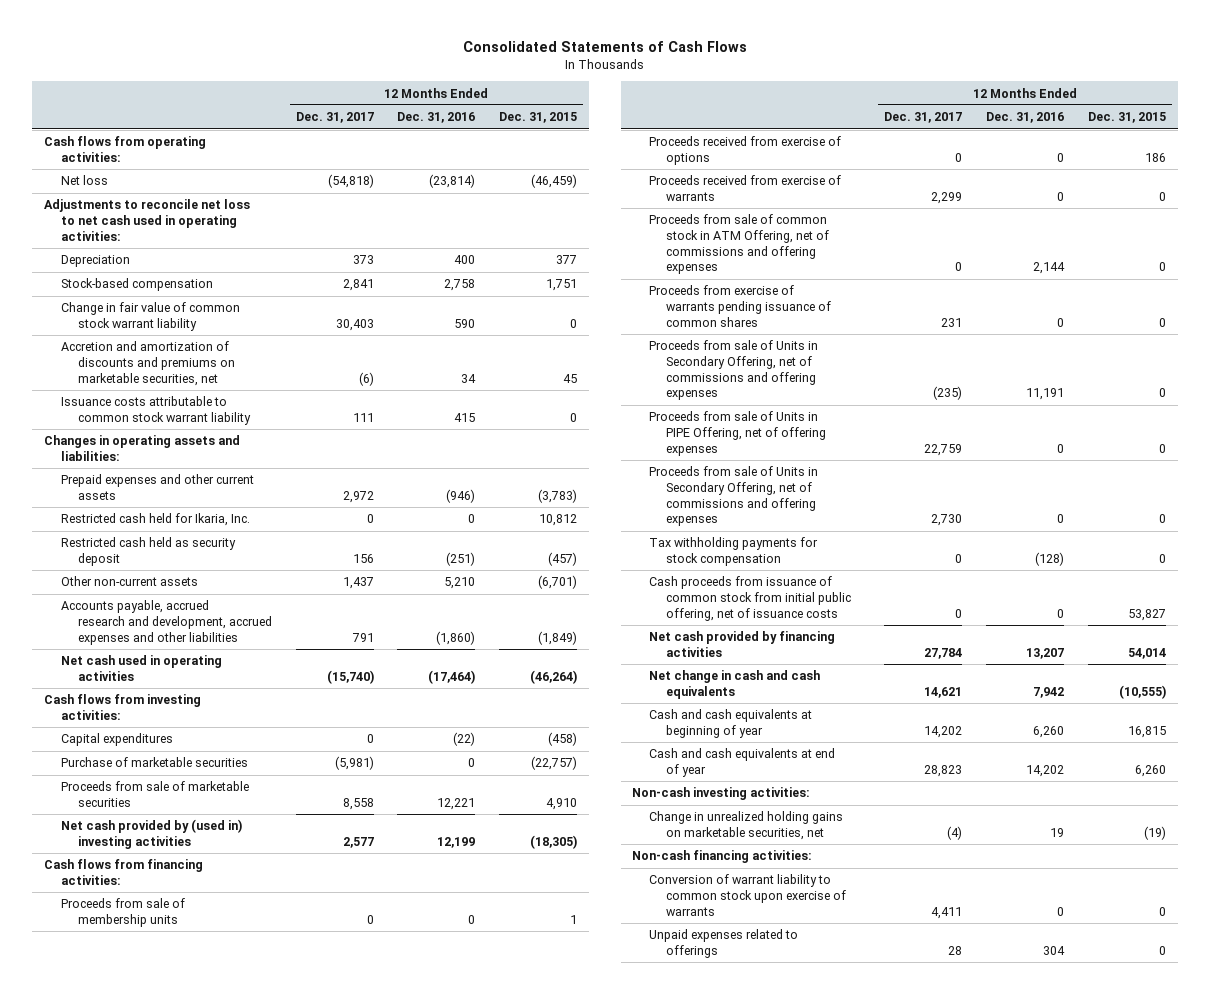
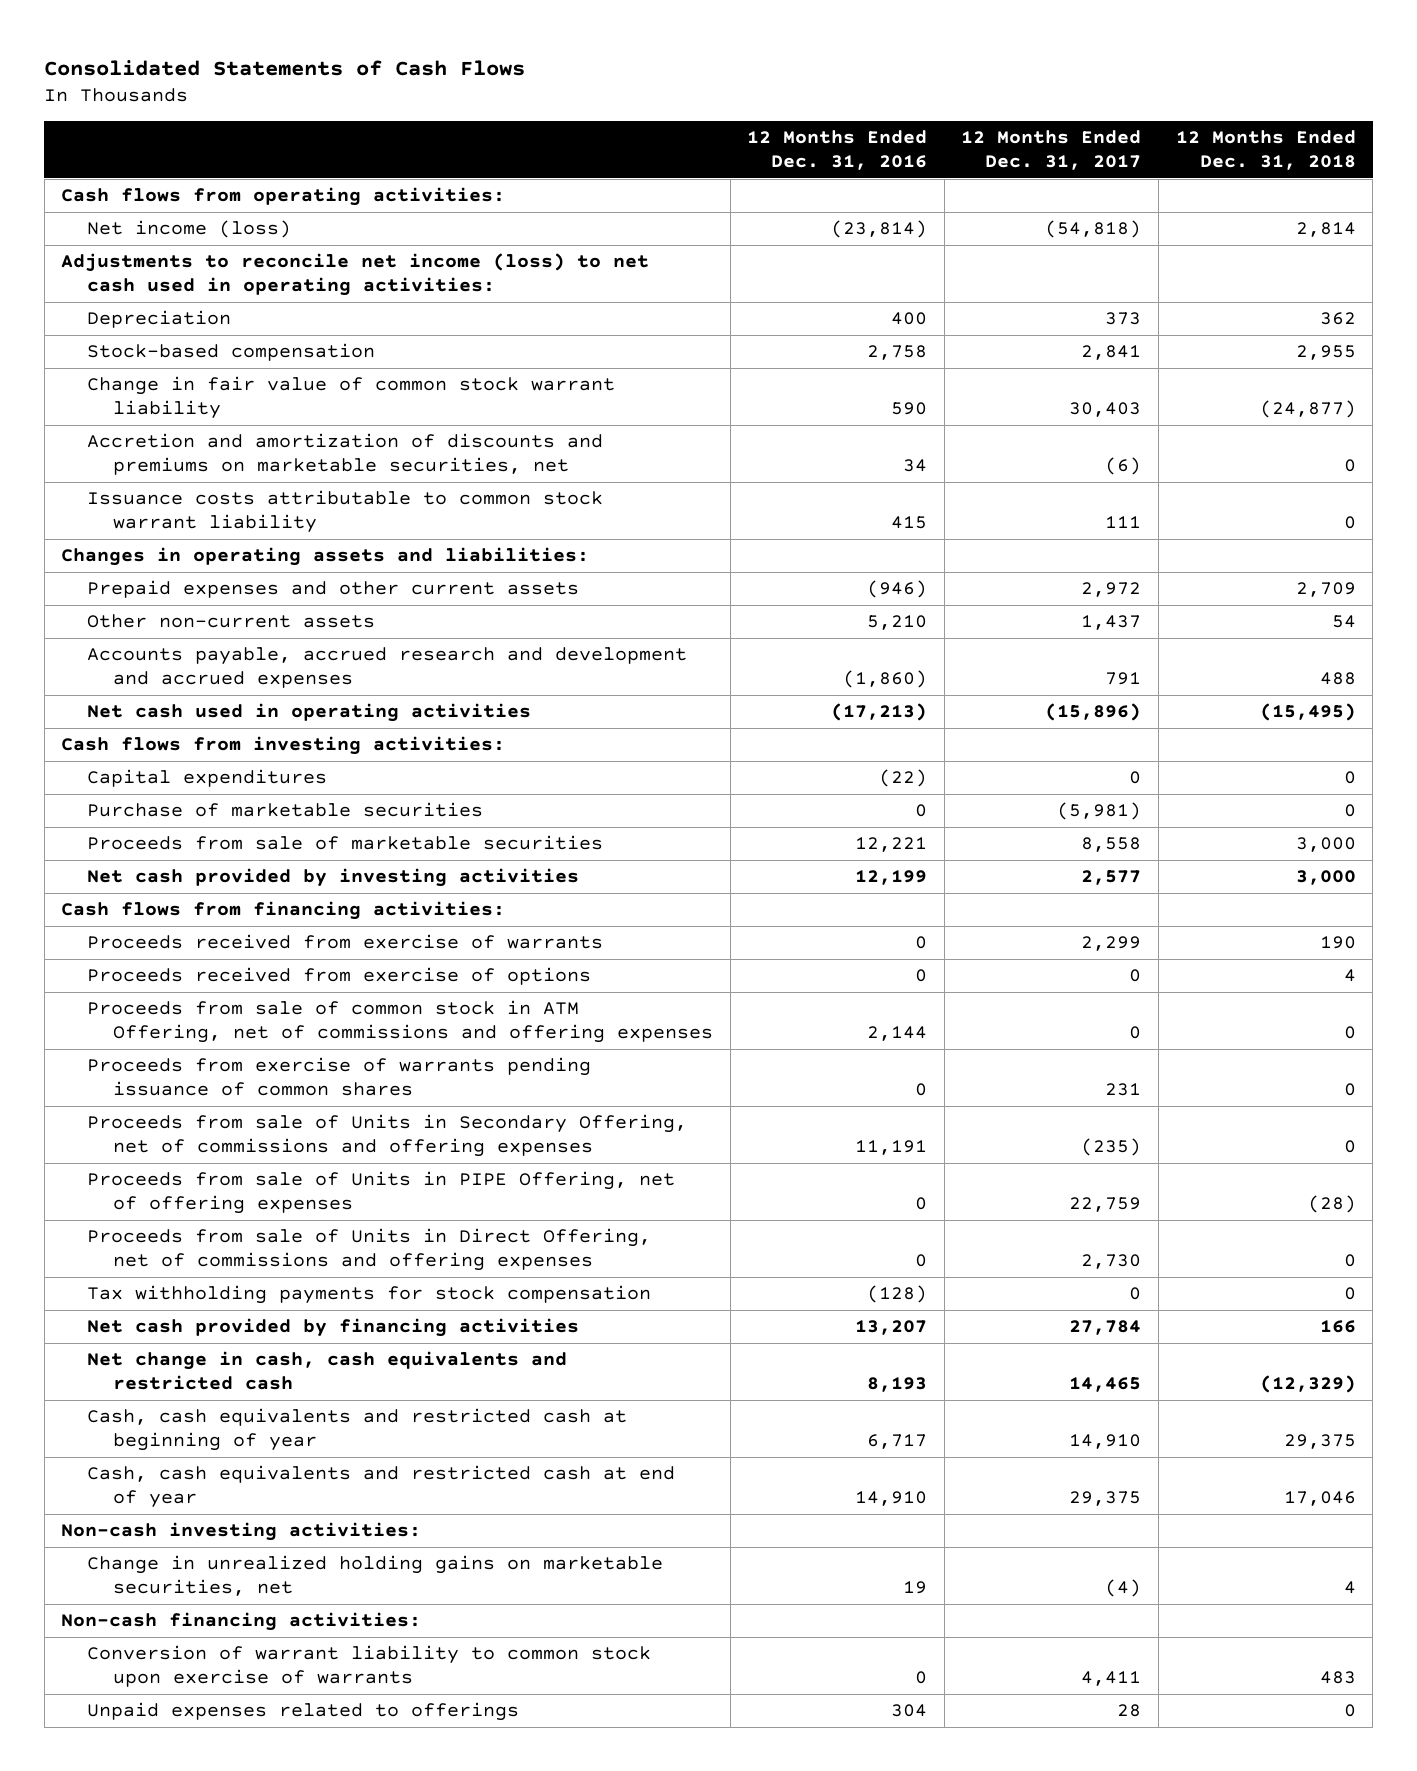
[499,112,578,124] Dec. 31, 2015 -> none
none -> [1175,130,1356,171] 12 Months Ended Dec. 31, 2018
[60,175,108,186] Net loss -> [87,220,292,239] Net income (loss)
[44,199,251,241] Adjustments to reconcile net loss to net cash used in operating activities: -> [61,253,650,297] Adjustments to reconcile net income (loss) to net cash used in operating activities:
[60,513,250,527] Restricted cash held for Ikaria, Inc. -> none
[60,537,236,566] Restricted cash held as security deposit -> none
[60,600,272,645] Accounts payable, accrued research and development, accrued expenses and other liabilities -> [87,647,688,689] Accounts payable, accrued research and development and accrued expenses
[326,669,374,684] (15,740) -> [1045,703,1142,722] (15,896)
[428,669,476,684] (17,464) -> [831,703,928,722] (17,213)
[60,819,242,849] Net cash provided by (used in) investing activities -> [87,868,580,888] Net cash provided by investing activities
[60,898,185,927] Proceeds from sale of membership units -> none
[649,136,842,165] Proceeds received from exercise of options -> [87,967,592,986] Proceeds received from exercise of options
[649,466,819,527] Proceeds from sale of Units in Secondary Offering, net of commissions and offering expenses -> [87,1228,652,1272] Proceeds from sale of Units in Direct Offering, net of commissions and offering expenses
[649,576,852,621] Cash proceeds from issuance of common stock from initial public offering, net of issuance costs -> none
[649,670,821,699] Net change in cash and cash equivalents -> [87,1351,568,1391] Net change in cash, cash equivalents and restricted cash
[924,686,963,698] 14,621 -> [1069,1377,1142,1393] 14,465
[1032,686,1064,698] 7,942 -> [867,1377,928,1393] 8,193
[649,709,813,738] Cash and cash equivalents at beginning of year -> [87,1408,628,1452] Cash, cash equivalents and restricted cash at beginning of year
[924,725,963,738] 14,202 -> [1069,1434,1142,1450] 14,910
[1032,725,1064,738] 6,260 -> [867,1434,928,1450] 6,717
[649,748,836,777] Cash and cash equivalents at end of year -> [87,1465,676,1509] Cash, cash equivalents and restricted cash at end of year
[924,764,963,777] 28,823 -> [1069,1491,1142,1507] 29,375
[1025,764,1064,777] 14,202 -> [855,1491,928,1507] 14,910

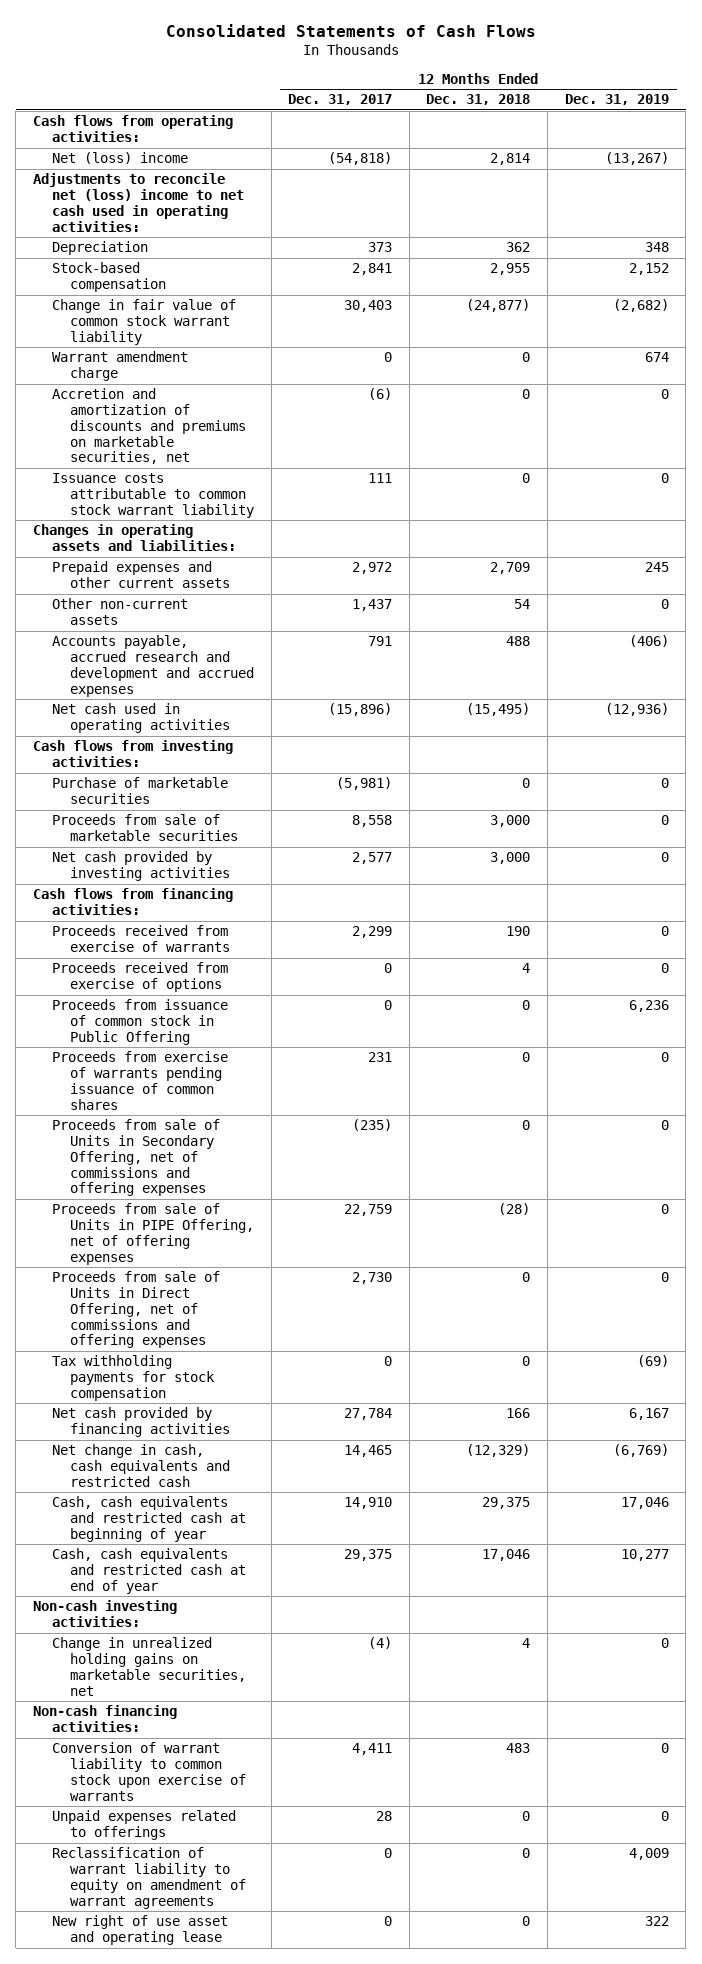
[747,130,928,171] 12 Months Ended Dec. 31, 2016 -> none
none -> [564,94,669,106] Dec. 31, 2019
[87,220,292,239] Net income (loss) -> [51,152,188,165] Net (loss) income
[61,253,650,297] Adjustments to reconcile net income (loss) to net cash used in operating activities: -> [32,173,244,232] Adjustments to reconcile net (loss) income to net cash used in operating activities:
none -> [51,351,188,382] Warrant amendment charge
[87,769,328,788] Capital expenditures -> none
[87,1000,714,1044] Proceeds from sale of common stock in ATM Offering, net of commissions and offering expenses -> [51,999,228,1045] Proceeds from issuance of common stock in Public Offering
none -> [51,1847,247,1909] Reclassification of warrant liability to equity on amendment of warrant agreements
none -> [51,1915,228,1946] New right of use asset and operating lease

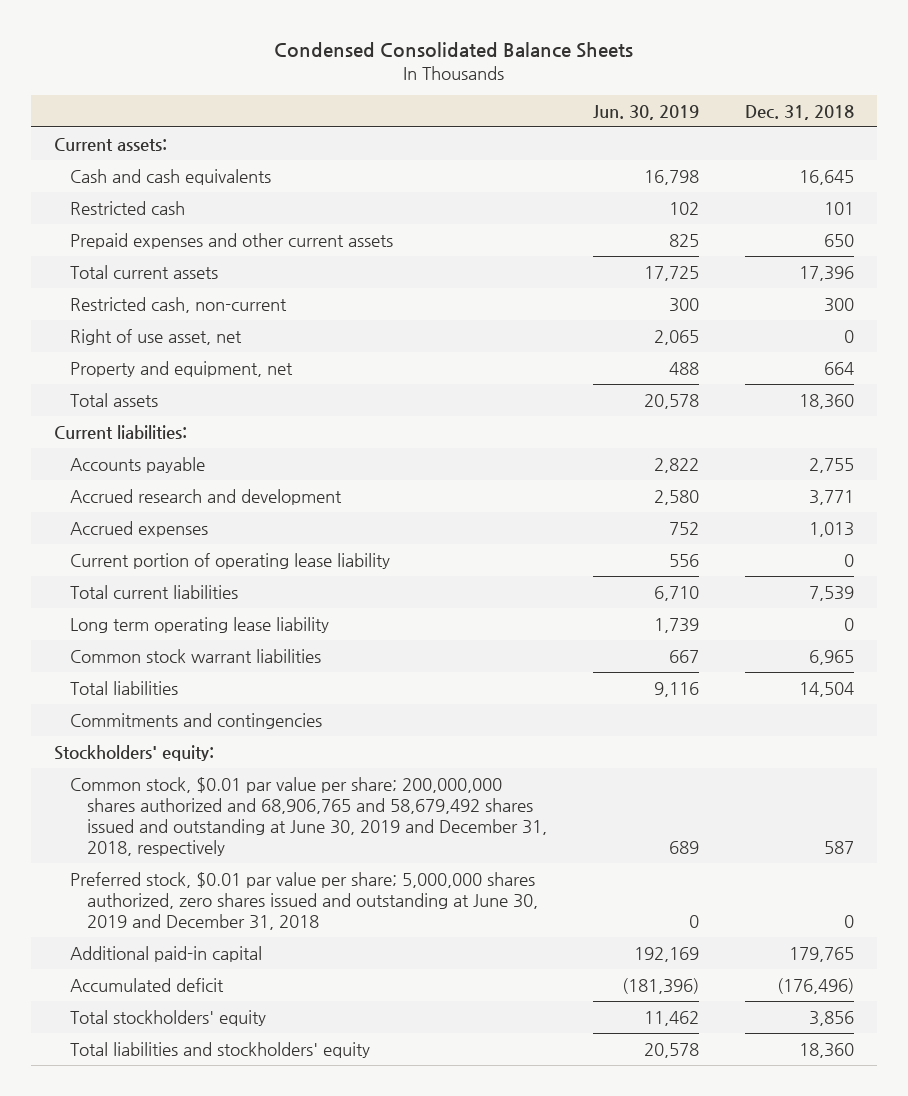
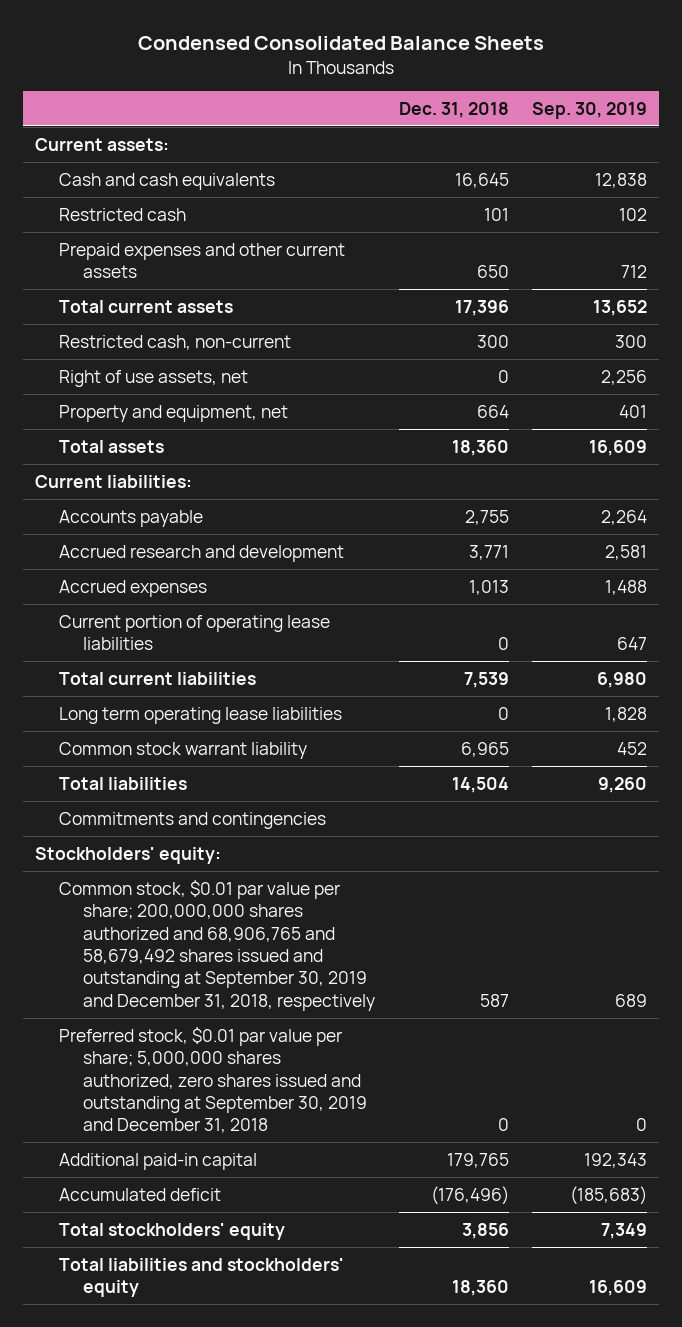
[592,104,699,120] Jun. 30, 2019 -> none
none -> [532,101,648,119] Sep. 30, 2019
[70,328,243,345] Right of use asset, net -> [59,369,249,387] Right of use assets, net
[70,552,391,569] Current portion of operating lease liability -> [59,614,331,651] Current portion of operating lease liabilities
[70,616,330,633] Long term operating lease liability -> [59,706,343,724] Long term operating lease liabilities
[70,648,322,663] Common stock warrant liabilities -> [59,741,308,759] Common stock warrant liability
[70,776,547,856] Common stock, $0.01 par value per share; 200,000,000 shares authorized and 68,906,765 and 58,679,492 shares issued and outstanding at June 30, 2019 and December 31, 2018, respectively -> [59,879,376,1011] Common stock, $0.01 par value per share; 200,000,000 shares authorized and 68,906,765 and 58,679,492 shares issued and outstanding at September 30, 2019 and December 31, 2018, respectively
[70,871,538,930] Preferred stock, $0.01 par value per share; 5,000,000 shares authorized, zero shares issued and outstanding at June 30, 2019 and December 31, 2018 -> [59,1026,368,1134] Preferred stock, $0.01 par value per share; 5,000,000 shares authorized, zero shares issued and outstanding at September 30, 2019 and December 31, 2018

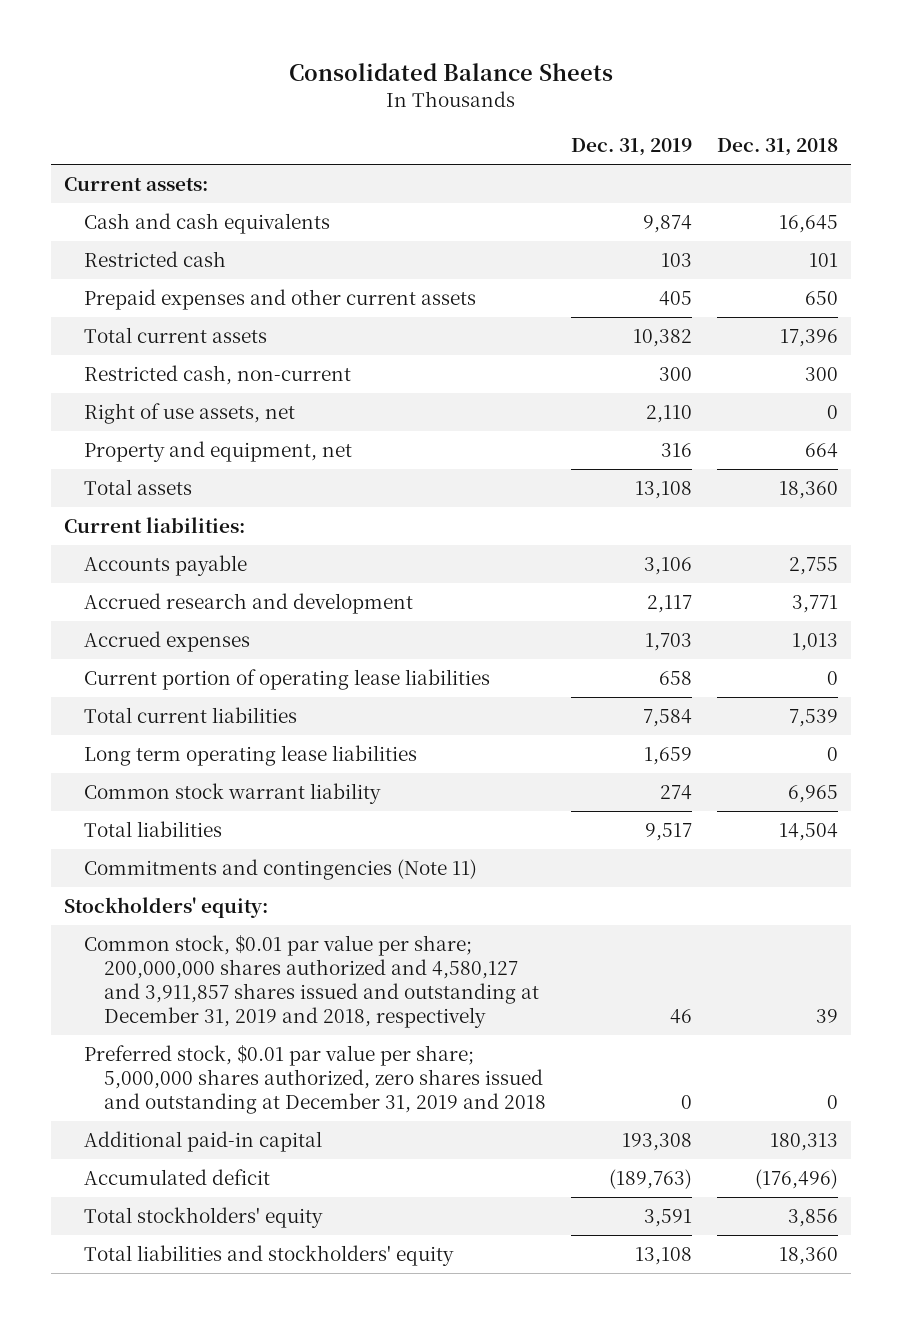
[138,36,545,51] Condensed Consolidated Balance Sheets -> [289,63,614,82] Consolidated Balance Sheets
[532,101,648,119] Sep. 30, 2019 -> none
none -> [571,137,693,156] Dec. 31, 2019
[59,811,327,829] Commitments and contingencies -> [83,859,477,881] Commitments and contingencies (Note 11)
[59,879,376,1011] Common stock, $0.01 par value per share; 200,000,000 shares authorized and 68,906,765 and 58,679,492 shares issued and outstanding at September 30, 2019 and December 31, 2018, respectively -> [83,935,539,1028] Common stock, $0.01 par value per share; 200,000,000 shares authorized and 4,580,127 and 3,911,857 shares issued and outstanding at December 31, 2019 and 2018, respectively
[479,993,509,1007] 587 -> [816,1008,839,1023] 39
[59,1026,368,1134] Preferred stock, $0.01 par value per share; 5,000,000 shares authorized, zero shares issued and outstanding at September 30, 2019 and December 31, 2018 -> [83,1045,546,1114] Preferred stock, $0.01 par value per share; 5,000,000 shares authorized, zero shares issued and outstanding at December 31, 2019 and 2018
[446,1152,509,1168] 179,765 -> [770,1133,839,1152] 180,313

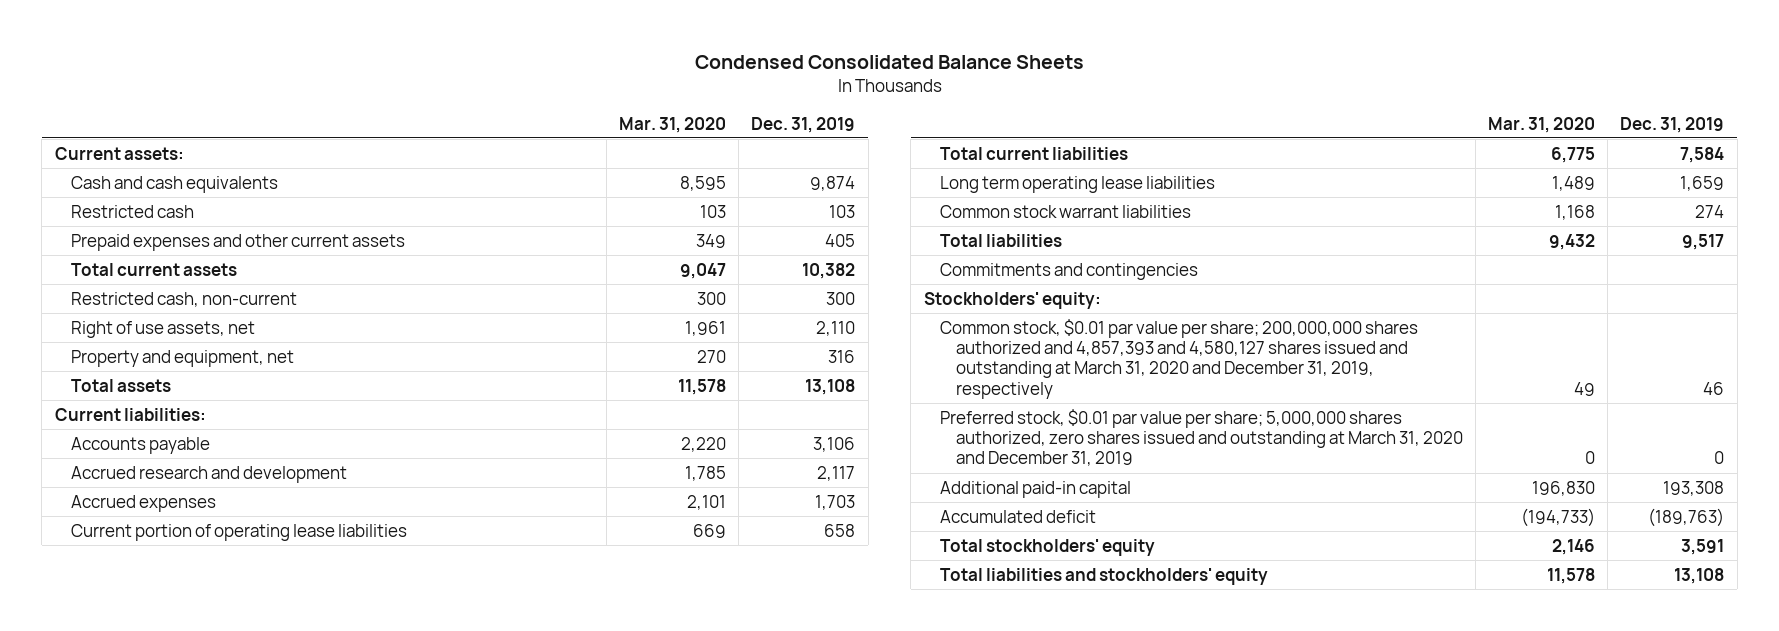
[289,63,614,82] Consolidated Balance Sheets -> [694,54,1084,69] Condensed Consolidated Balance Sheets
[717,137,839,156] Dec. 31, 2018 -> none
none -> [619,116,727,133] Mar. 31, 2020
[83,783,381,805] Common stock warrant liability -> [939,204,1191,218] Common stock warrant liabilities
[83,859,477,881] Commitments and contingencies (Note 11) -> [939,262,1198,280] Commitments and contingencies
[83,935,539,1028] Common stock, $0.01 par value per share; 200,000,000 shares authorized and 4,580,127 and 3,911,857 shares issued and outstanding at December 31, 2019 and 2018, respectively -> [939,318,1418,399] Common stock, $0.01 par value per share; 200,000,000 shares authorized and 4,857,393 and 4,580,127 shares issued and outstanding at March 31, 2020 and December 31, 2019, respectively
[83,1045,546,1114] Preferred stock, $0.01 par value per share; 5,000,000 shares authorized, zero shares issued and outstanding at December 31, 2019 and 2018 -> [939,408,1463,467] Preferred stock, $0.01 par value per share; 5,000,000 shares authorized, zero shares issued and outstanding at March 31, 2020 and December 31, 2019

